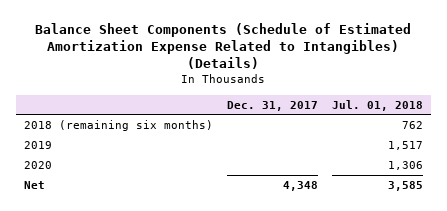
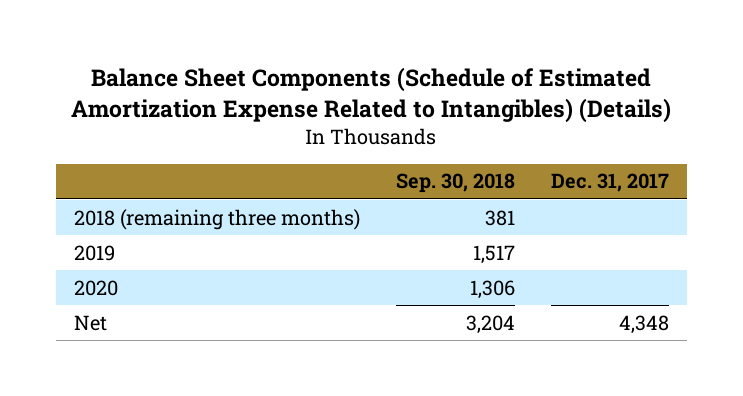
[332,99,424,111] Jul. 01, 2018 -> none
none -> [395,173,515,194] Sep. 30, 2018
[23,120,213,132] 2018 (remaining six months) -> [73,208,360,230] 2018 (remaining three months)

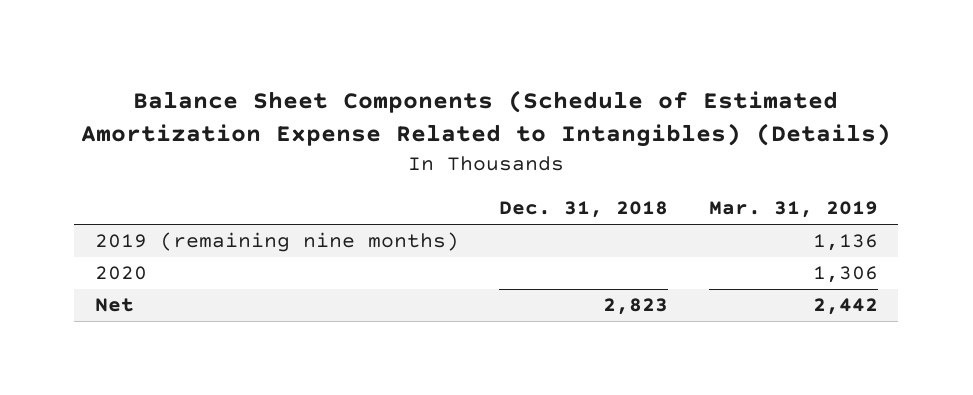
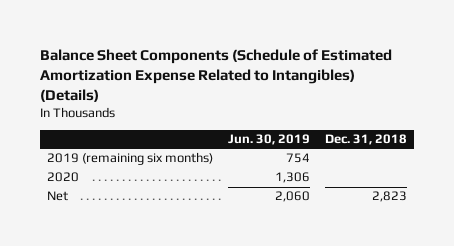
[708,201,878,219] Mar. 31, 2019 -> none
none -> [227,134,310,146] Jun. 30, 2019
[94,232,459,253] 2019 (remaining nine months) -> [47,152,214,166] 2019 (remaining six months)

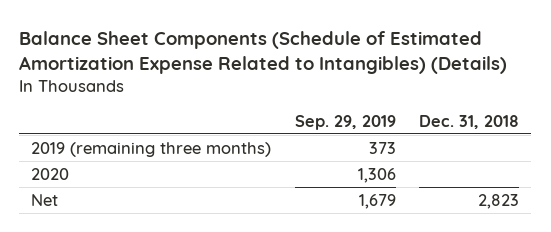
[227,134,310,146] Jun. 30, 2019 -> none
none -> [294,114,396,130] Sep. 29, 2019
[47,152,214,166] 2019 (remaining six months) -> [31,141,272,157] 2019 (remaining three months)

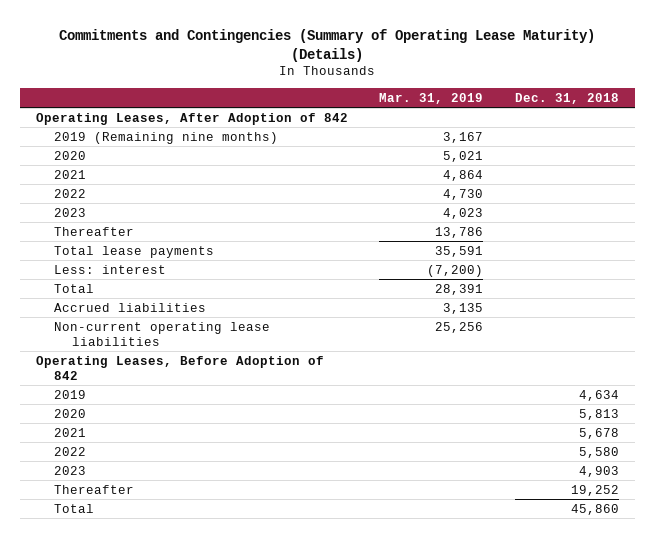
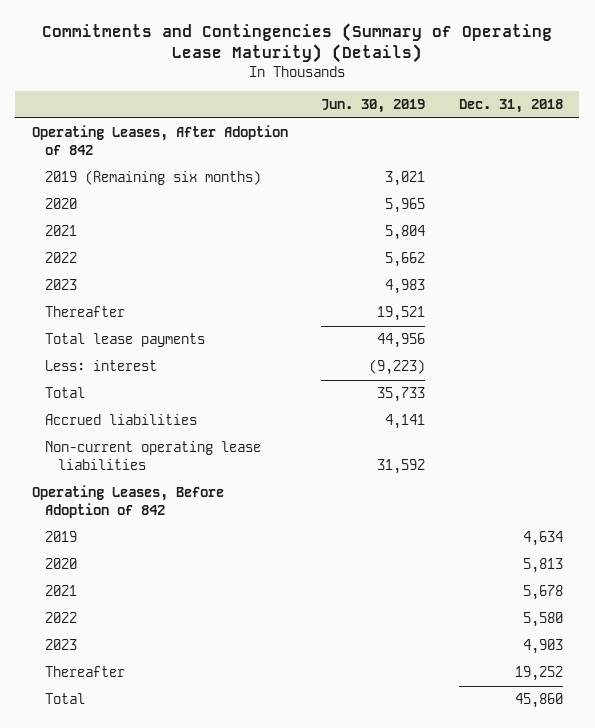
[379,92,484,104] Mar. 31, 2019 -> none
none -> [321,99,426,114] Jun. 30, 2019
[54,131,279,144] 2019 (Remaining nine months) -> [45,170,262,186] 2019 (Remaining six months)

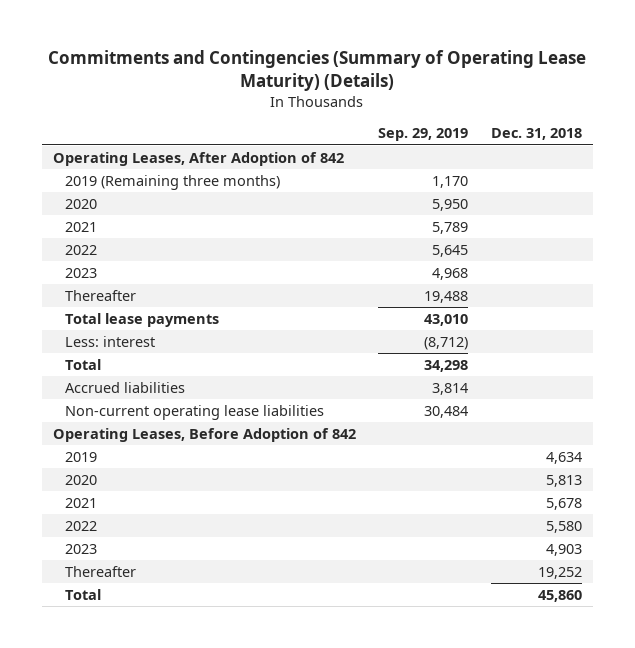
[321,99,426,114] Jun. 30, 2019 -> none
none -> [378,128,469,142] Sep. 29, 2019
[45,170,262,186] 2019 (Remaining six months) -> [64,174,280,190] 2019 (Remaining three months)

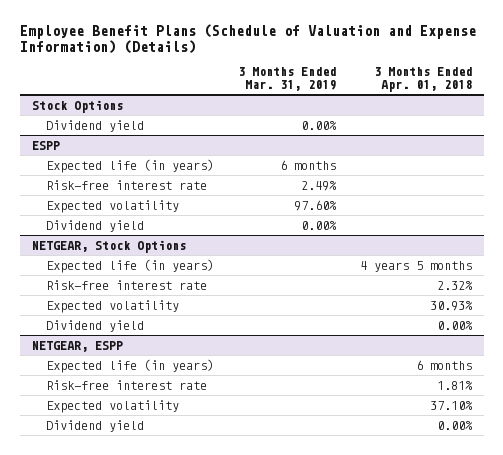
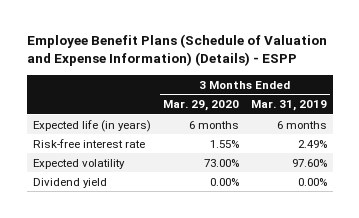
[19,23,476,54] Employee Benefit Plans (Schedule of Valuation and Expense Information) (Details) -> [26,34,327,67] Employee Benefit Plans (Schedule of Valuation and Expense Information) (Details) - ESPP
[373,67,472,93] 3 Months Ended Apr. 01, 2018 -> none
none -> [162,100,239,112] Mar. 29, 2020
[31,99,123,113] Stock Options -> none
[45,119,144,132] Dividend yield -> none
[31,140,60,150] ESPP -> none
[31,239,186,253] NETGEAR, Stock Options -> none
[45,258,214,273] Expected life (in years) -> none
[45,279,207,290] Risk-free interest rate -> none
[45,299,179,313] Expected volatility -> none
[45,319,144,332] Dividend yield -> none
[31,340,123,352] NETGEAR, ESPP -> none
[45,358,214,373] Expected life (in years) -> none
[45,379,207,390] Risk-free interest rate -> none
[45,399,179,413] Expected volatility -> none
[45,419,144,432] Dividend yield -> none

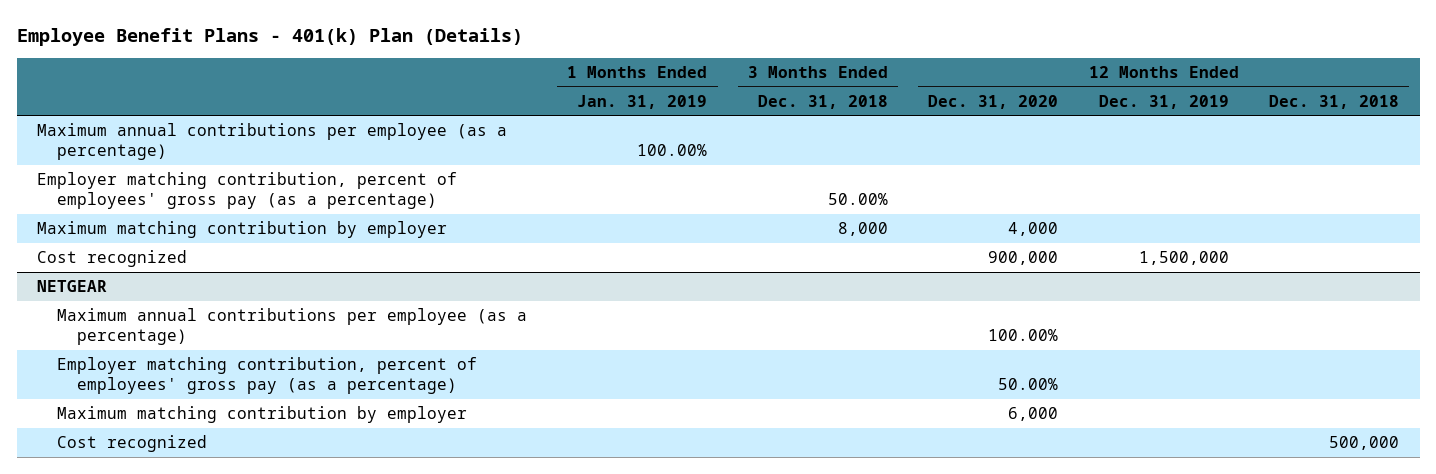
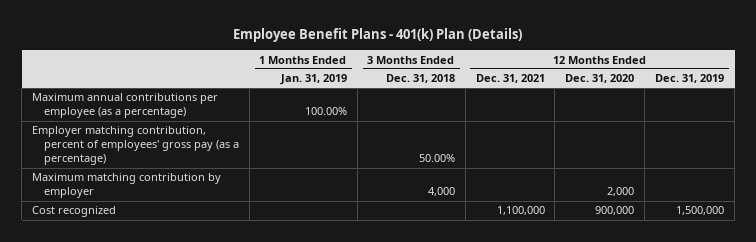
[1269,94,1400,109] Dec. 31, 2018 -> none
none -> [475,74,545,84] Dec. 31, 2021
[837,222,888,237] 8,000 -> [427,187,455,197] 4,000
[1008,222,1059,237] 4,000 -> [607,187,635,197] 2,000
[37,280,108,293] NETGEAR -> none
[57,308,528,346] Maximum annual contributions per employee (as a percentage) -> none
[57,357,478,395] Employer matching contribution, percent of employees' gross pay (as a percentage) -> none
[57,406,468,424] Maximum matching contribution by employer -> none
[57,435,208,453] Cost recognized -> none

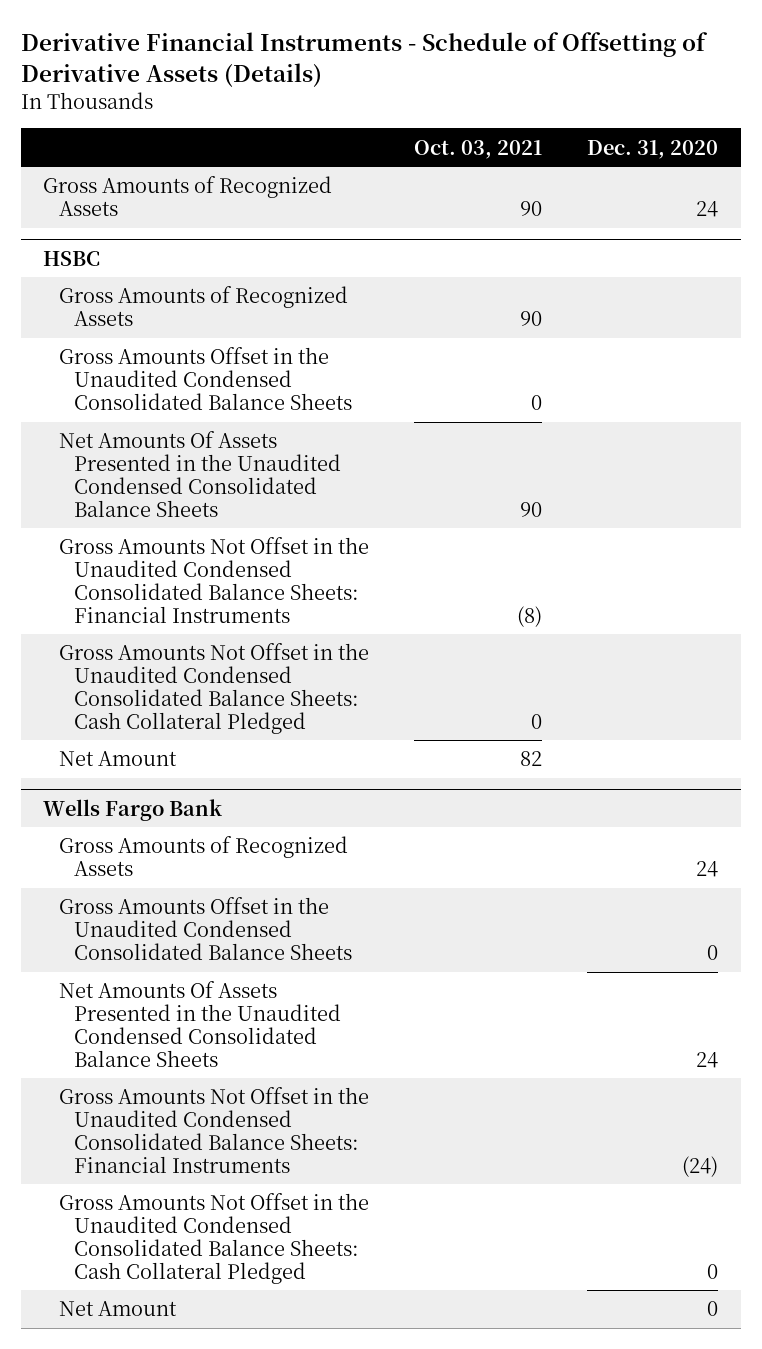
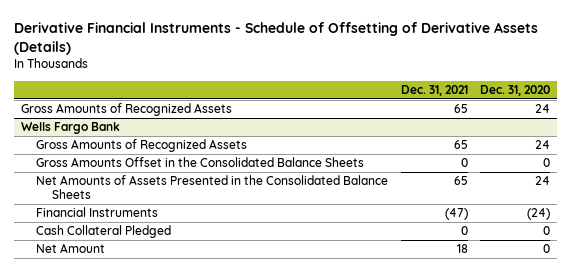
[414,139,543,159] Oct. 03, 2021 -> none
none -> [400,84,468,96] Dec. 31, 2021
[43,250,101,266] HSBC -> none
[58,286,348,326] Gross Amounts of Recognized Assets -> none
[58,347,352,410] Gross Amounts Offset in the Unaudited Condensed Consolidated Balance Sheets -> none
[58,431,341,517] Net Amounts Of Assets Presented in the Unaudited Condensed Consolidated Balance Sheets -> none
[58,537,369,623] Gross Amounts Not Offset in the Unaudited Condensed Consolidated Balance Sheets: Financial Instruments -> none
[58,643,369,734] Gross Amounts Not Offset in the Unaudited Condensed Consolidated Balance Sheets: Cash Collateral Pledged -> none
[58,751,177,767] Net Amount -> none
[58,897,352,960] Gross Amounts Offset in the Unaudited Condensed Consolidated Balance Sheets -> [36,157,365,168] Gross Amounts Offset in the Consolidated Balance Sheets
[58,981,341,1067] Net Amounts Of Assets Presented in the Unaudited Condensed Consolidated Balance Sheets -> [36,175,389,200] Net Amounts of Assets Presented in the Consolidated Balance Sheets
[58,1087,369,1173] Gross Amounts Not Offset in the Unaudited Condensed Consolidated Balance Sheets: Financial Instruments -> [36,207,159,218] Financial Instruments
[58,1193,369,1284] Gross Amounts Not Offset in the Unaudited Condensed Consolidated Balance Sheets: Cash Collateral Pledged -> [36,225,172,239] Cash Collateral Pledged

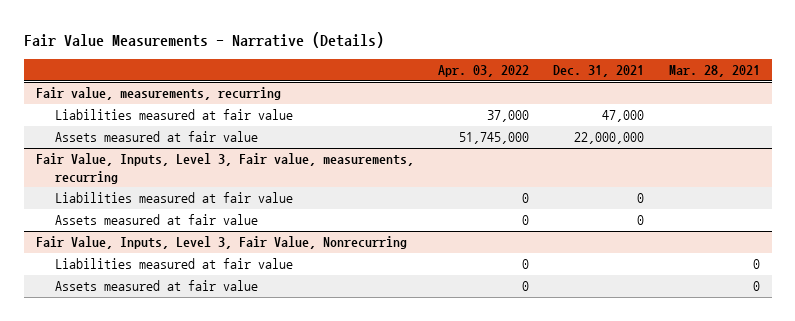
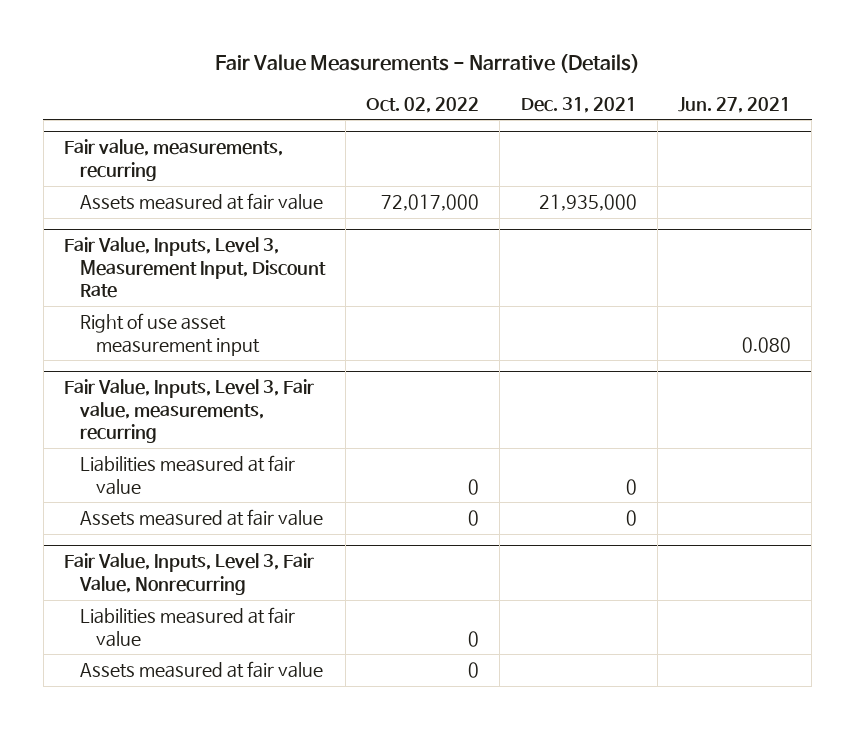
[437,65,529,78] Apr. 03, 2022 -> none
[668,65,760,78] Mar. 28, 2021 -> none
none -> [366,96,480,113] Oct. 02, 2022
none -> [677,96,791,113] Jun. 27, 2021
[54,109,293,121] Liabilities measured at fair value -> none
[574,132,645,145] 22,000,000 -> [538,194,637,212] 21,935,000
none -> [63,237,326,299] Fair Value, Inputs, Level 3, Measurement Input, Discount Rate
none -> [79,313,260,356] Right of use asset measurement input

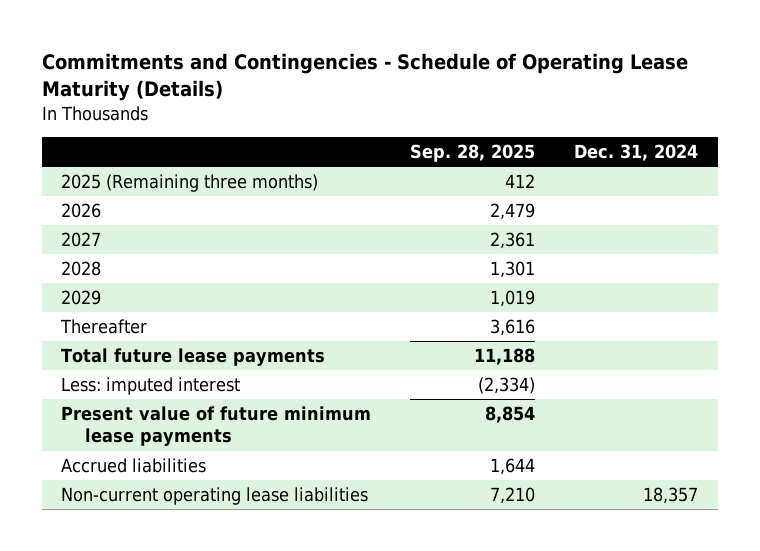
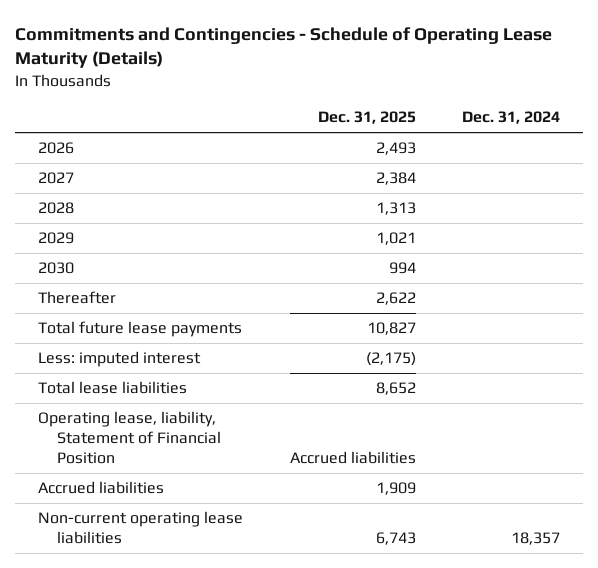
[410,143,536,162] Sep. 28, 2025 -> none
none -> [317,110,416,124] Dec. 31, 2025
[61,173,319,192] 2025 (Remaining three months) -> none
none -> [38,262,75,275] 2030
[61,405,372,447] Present value of future minimum lease payments -> [38,381,188,395] Total lease liabilities
none -> [38,411,222,465] Operating lease, liability, Statement of Financial Position

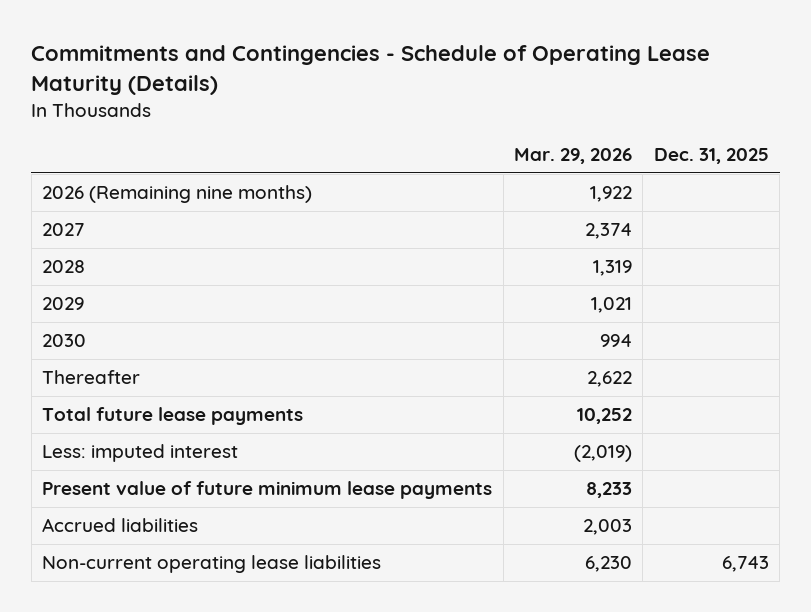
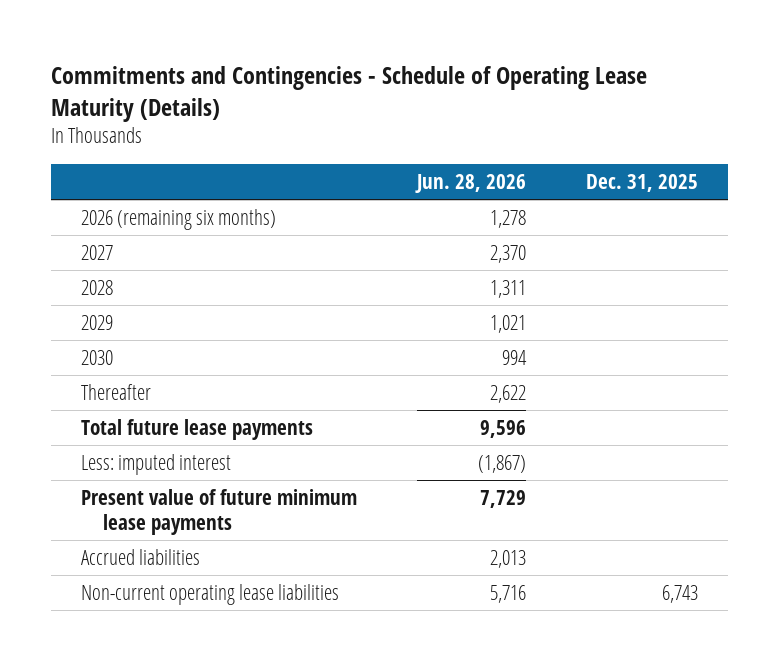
[513,148,632,165] Mar. 29, 2026 -> none
none -> [415,174,527,194] Jun. 28, 2026
[42,185,313,204] 2026 (Remaining nine months) -> [81,209,277,231] 2026 (remaining six months)

